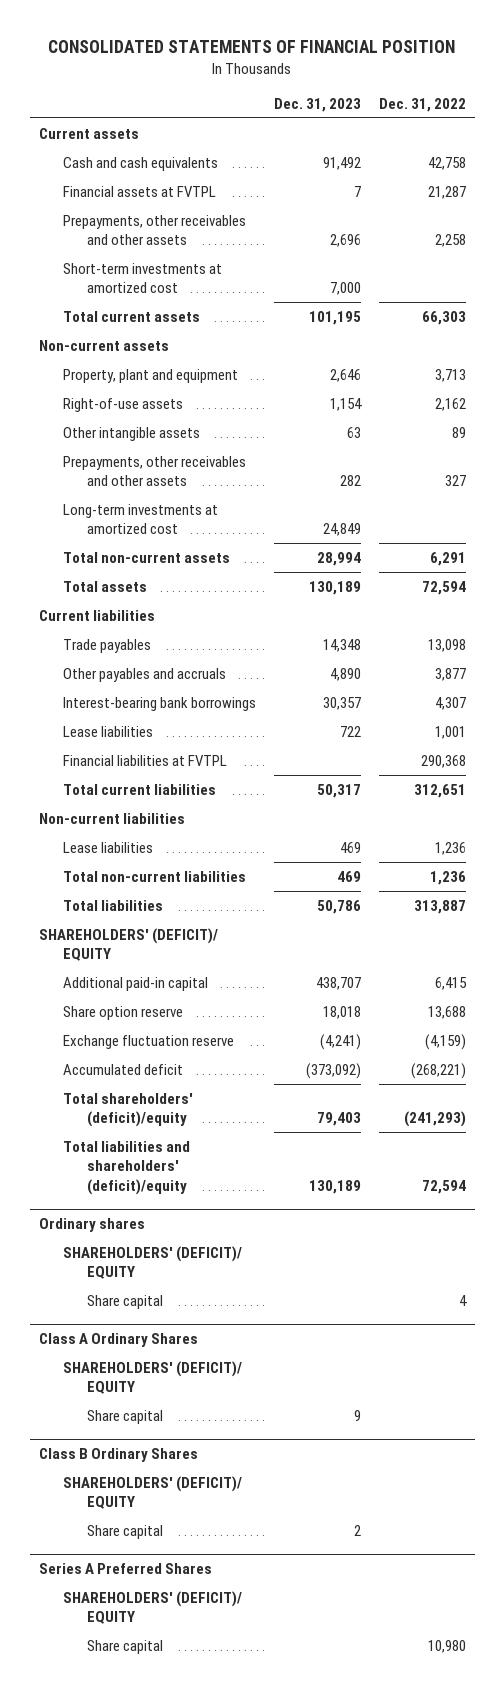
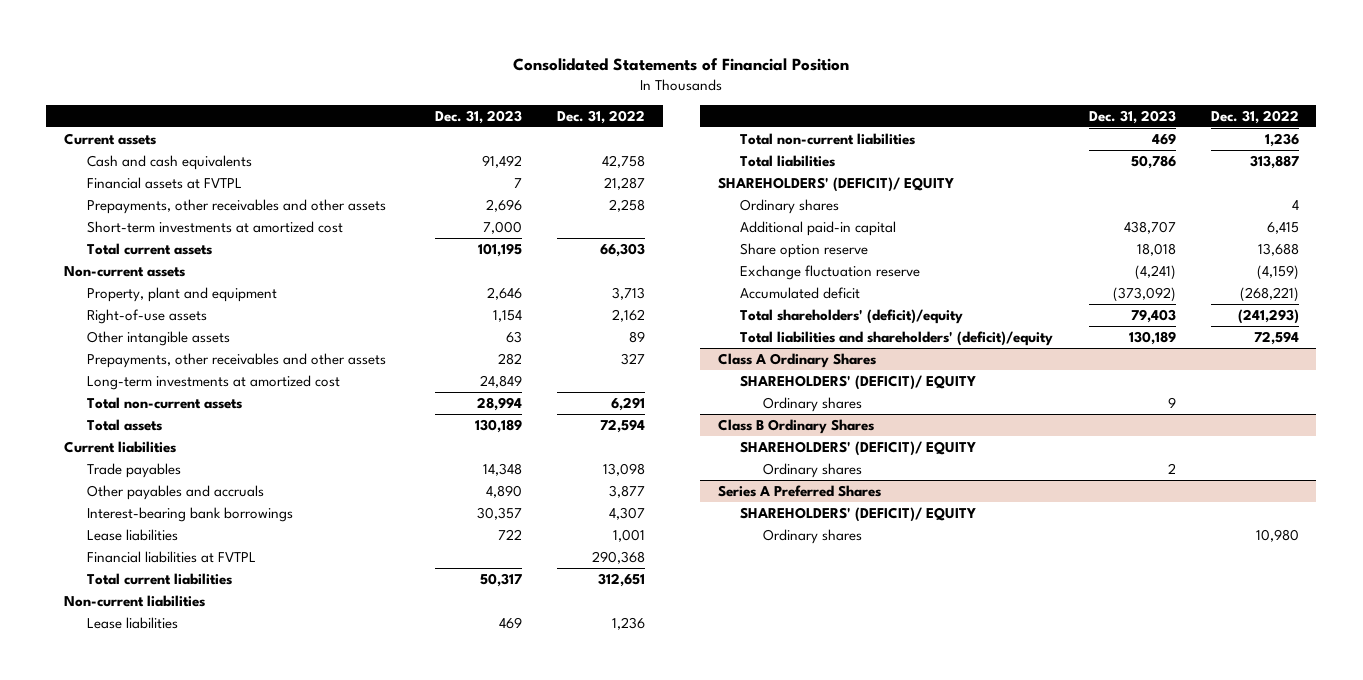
[48,40,456,54] CONSOLIDATED STATEMENTS OF FINANCIAL POSITION -> [513,57,850,71] Consolidated Statements of Financial Position
none -> [740,199,840,215] Ordinary shares
[38,1218,145,1233] Ordinary shares -> none
[62,1245,242,1280] SHAREHOLDERS' (DEFICIT)/ EQUITY -> none
[86,1294,163,1309] Share capital -> none
[86,1409,163,1424] Share capital -> [763,397,863,413] Ordinary shares
[86,1524,163,1539] Share capital -> [763,463,863,479] Ordinary shares
[86,1639,163,1654] Share capital -> [763,529,863,545] Ordinary shares

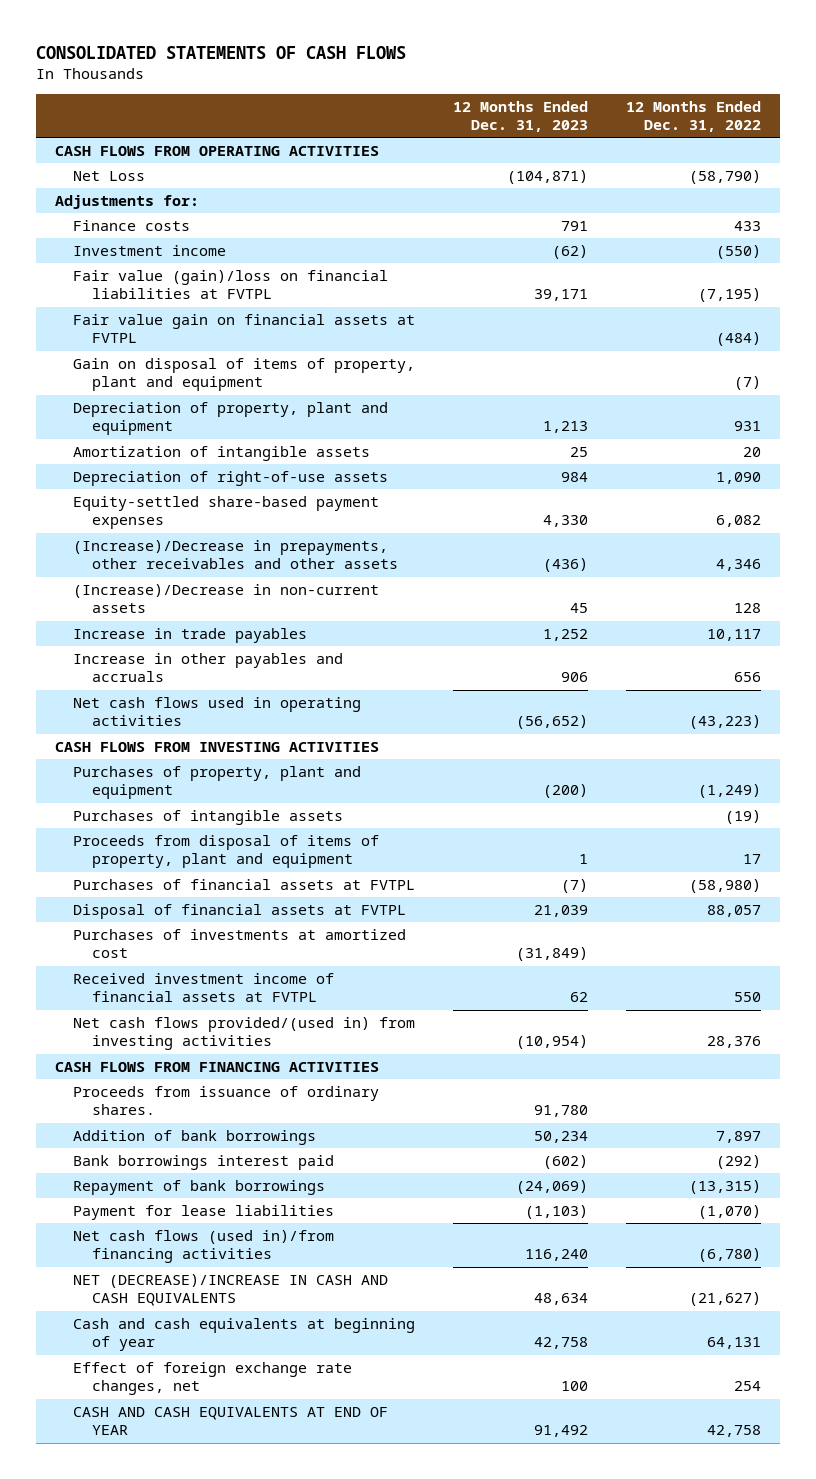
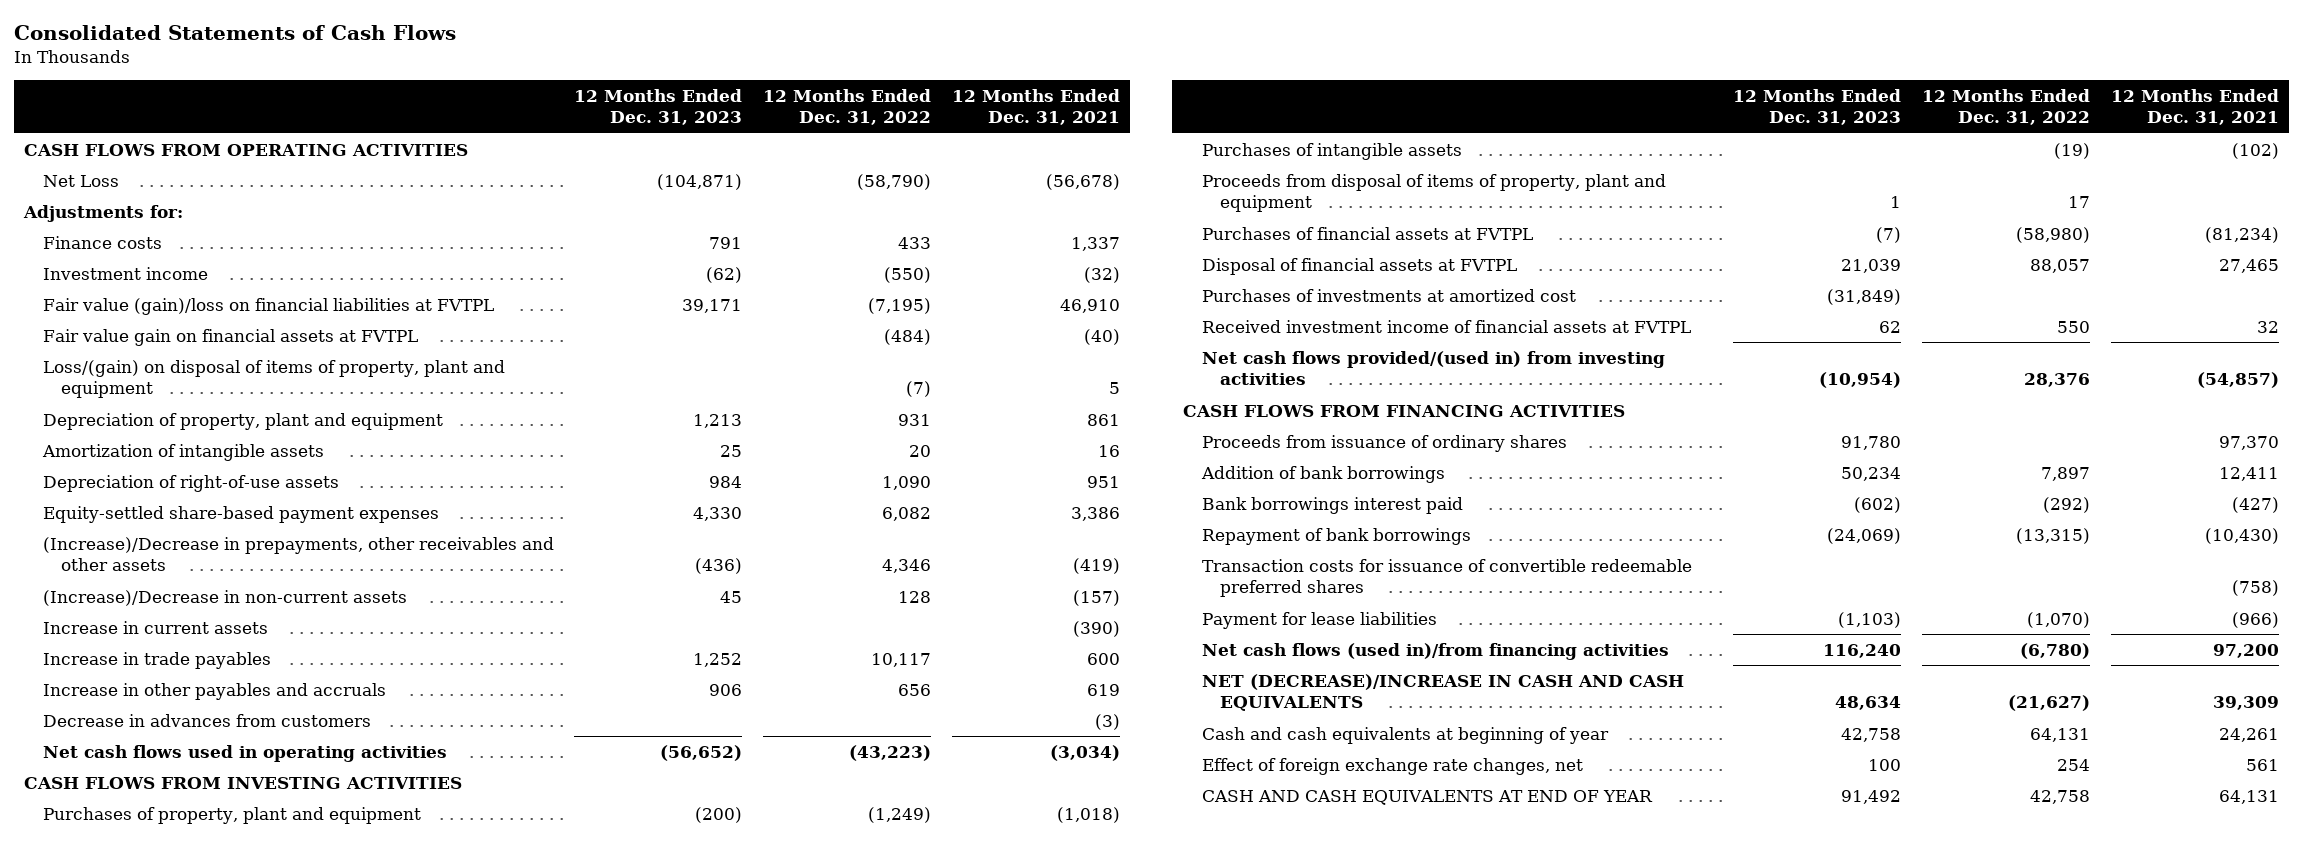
[35,45,406,59] CONSOLIDATED STATEMENTS OF CASH FLOWS -> [13,24,456,40] Consolidated Statements of Cash Flows
none -> [951,88,1120,125] 12 Months Ended Dec. 31, 2021
[73,357,416,392] Gain on disposal of items of property, plant and equipment -> [42,359,505,399] Loss/(gain) on disposal of items of property, plant and equipment
none -> [42,620,268,634] Increase in current assets
none -> [42,713,371,727] Decrease in advances from customers
[73,1085,380,1116] Proceeds from issuance of ordinary shares. -> [1201,434,1567,452] Proceeds from issuance of ordinary shares
none -> [1201,558,1692,598] Transaction costs for issuance of convertible redeemable preferred shares

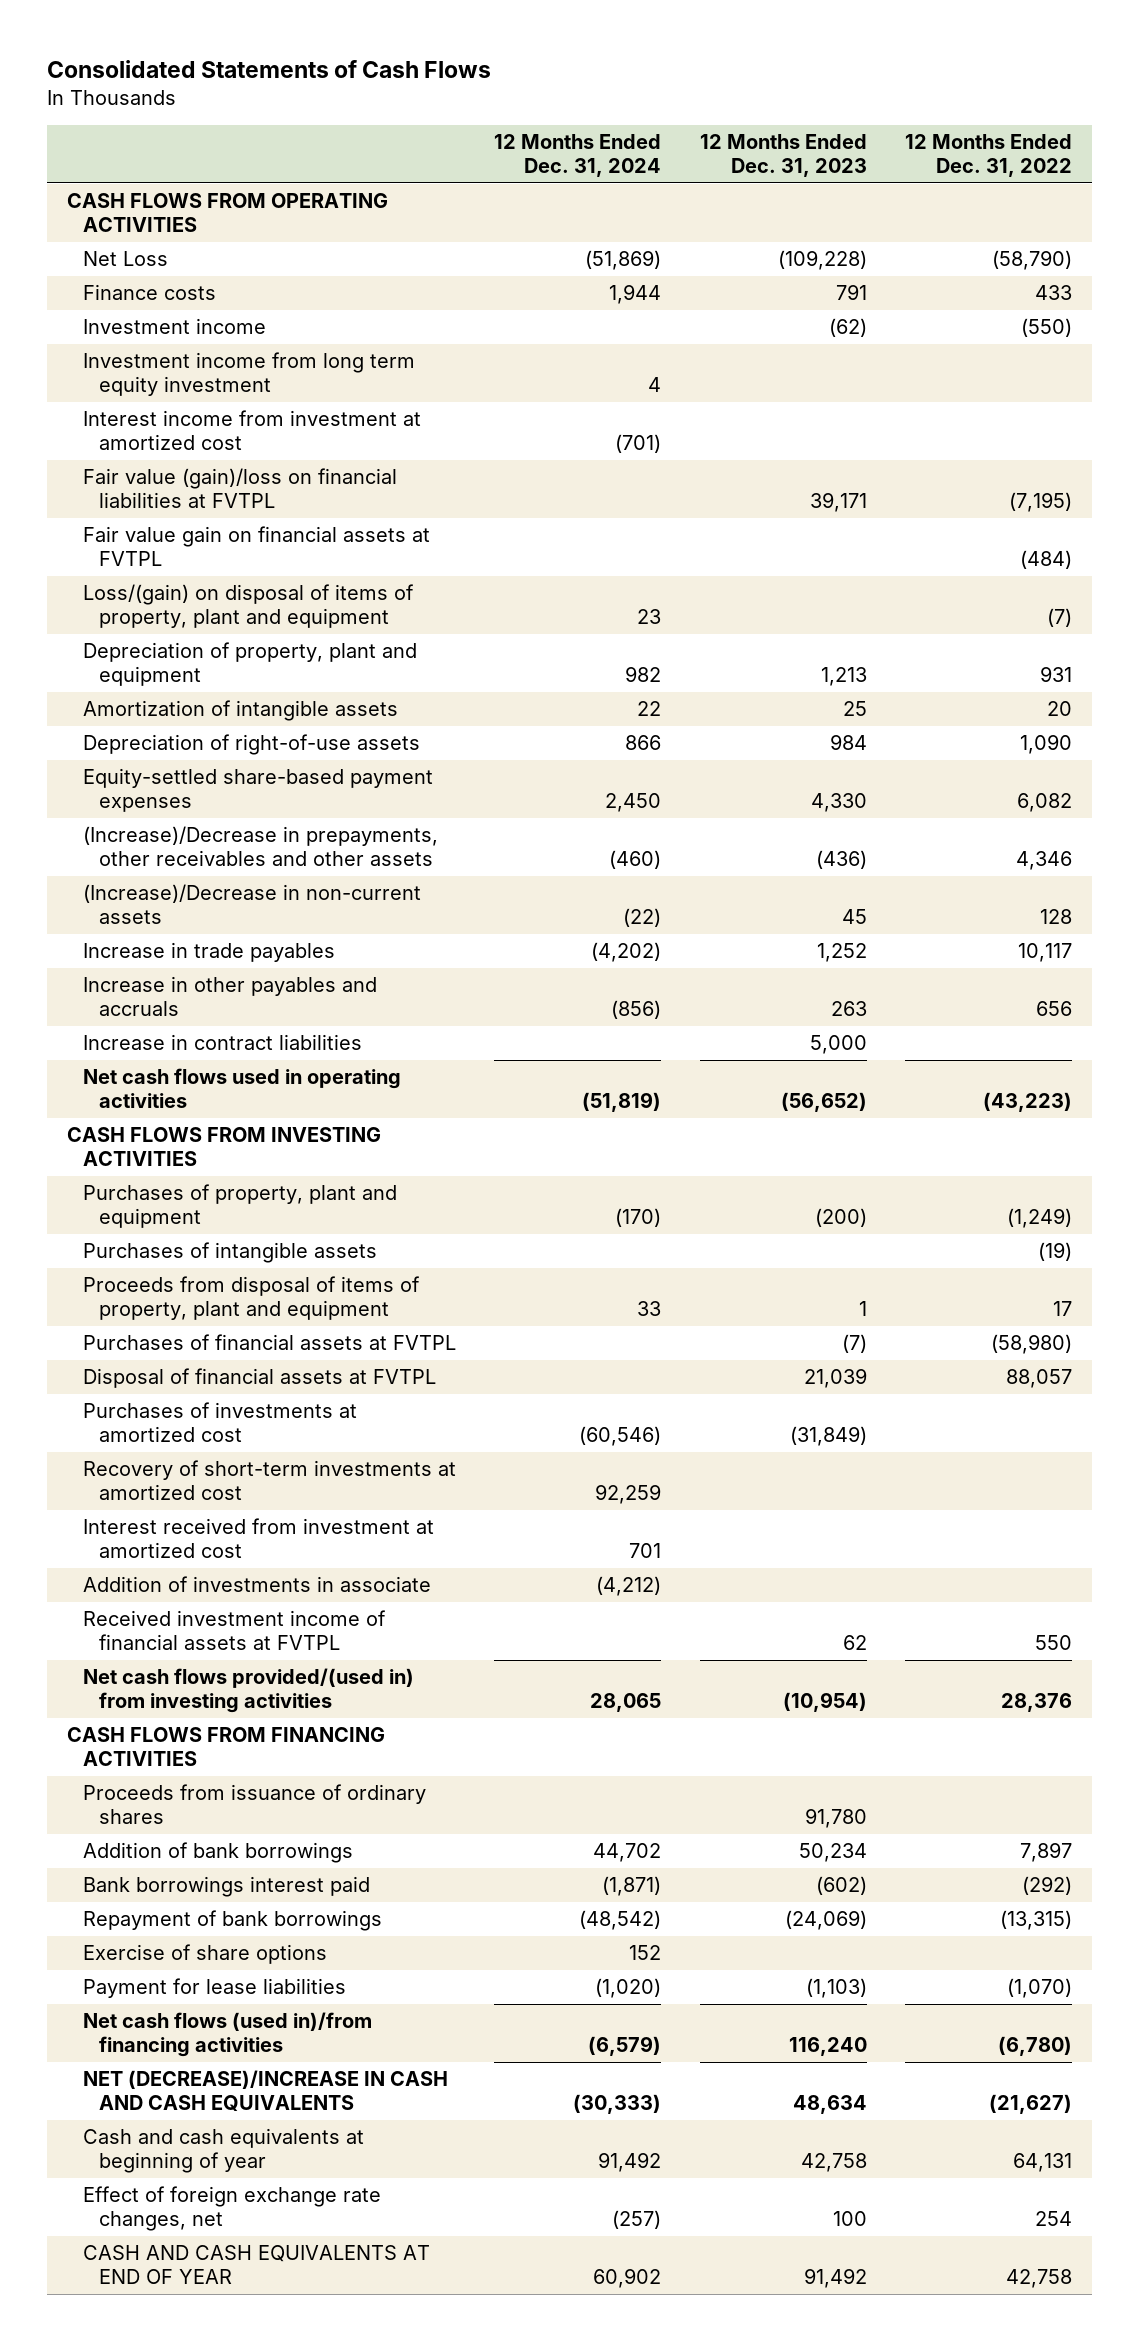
[951,88,1120,125] 12 Months Ended Dec. 31, 2021 -> none
none -> [494,133,662,177] 12 Months Ended Dec. 31, 2024
[22,204,183,222] Adjustments for: -> none
[657,173,743,190] (104,871) -> [777,250,867,271] (109,228)
none -> [82,352,415,397] Investment income from long term equity investment
none -> [82,410,421,451] Interest income from investment at amortized cost
[42,620,268,634] Increase in current assets -> none
[42,713,371,727] Decrease in advances from customers -> none
[709,683,743,696] 906 -> [830,1001,867,1017] 263
none -> [82,1034,362,1051] Increase in contract liabilities
none -> [82,1460,456,1501] Recovery of short-term investments at amortized cost
none -> [82,1518,434,1559] Interest received from investment at amortized cost
none -> [82,1576,431,1593] Addition of investments in associate
[1201,558,1692,598] Transaction costs for issuance of convertible redeemable preferred shares -> none
none -> [82,1944,327,1965] Exercise of share options

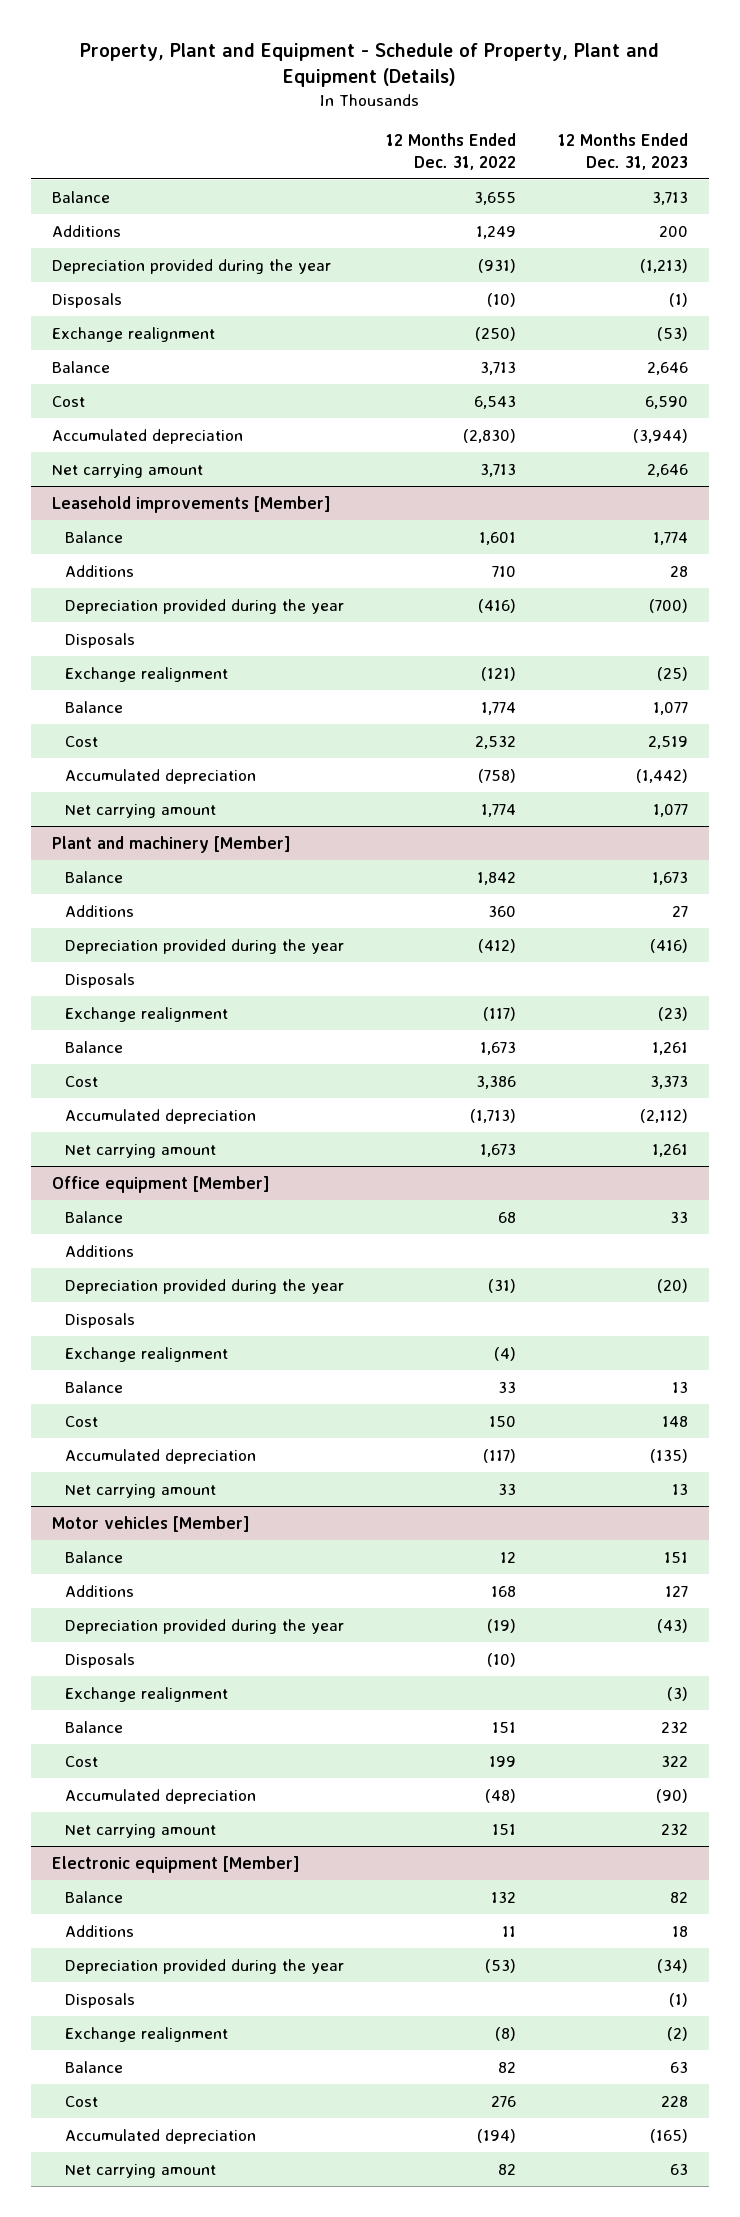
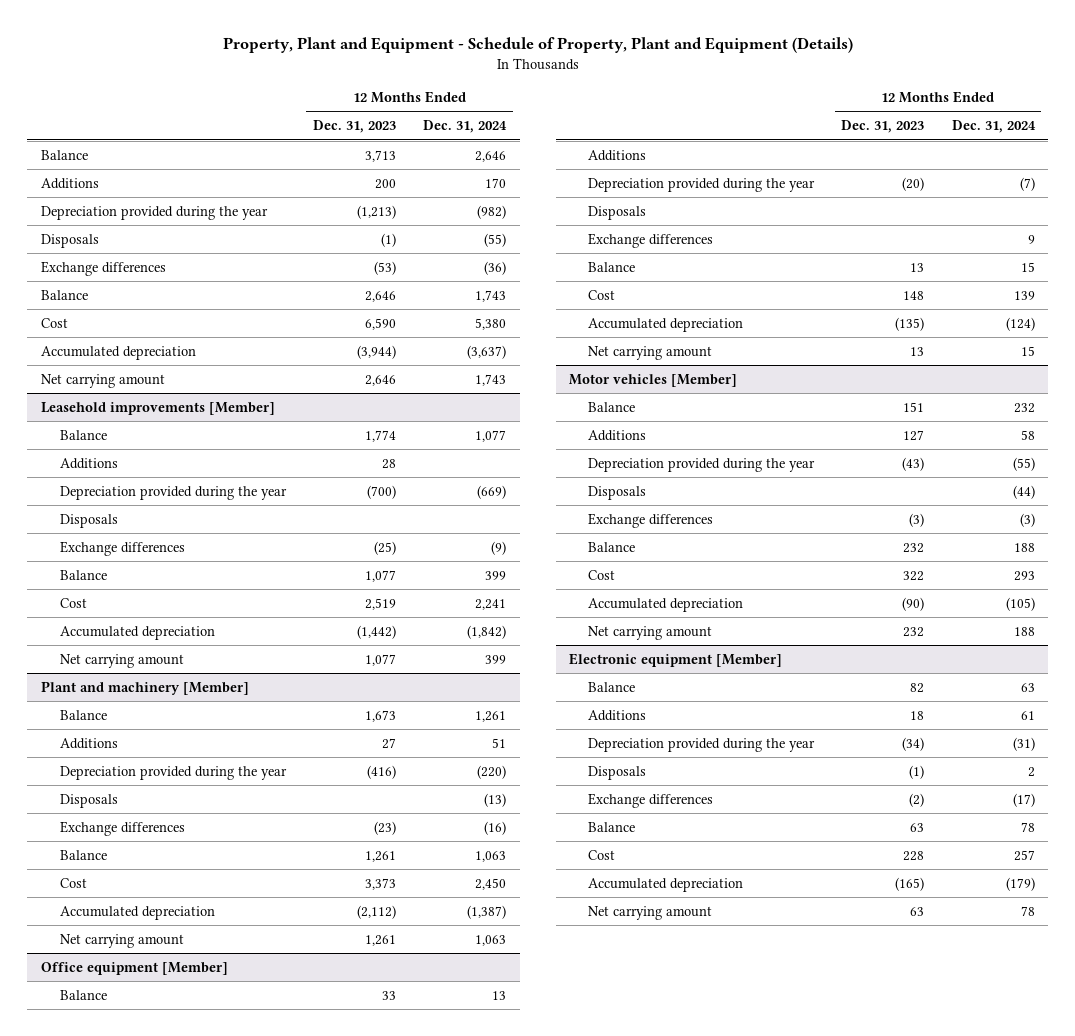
[386,133,517,170] 12 Months Ended Dec. 31, 2022 -> none
none -> [423,120,508,134] Dec. 31, 2024
[51,326,215,342] Exchange realignment -> [40,260,166,276] Exchange differences
[64,666,228,682] Exchange realignment -> [59,540,185,556] Exchange differences
[64,1006,228,1022] Exchange realignment -> [59,820,185,836] Exchange differences
[64,1346,228,1362] Exchange realignment -> [588,232,714,248] Exchange differences
[64,1686,228,1702] Exchange realignment -> [588,512,714,528] Exchange differences
[64,2026,228,2042] Exchange realignment -> [588,792,714,808] Exchange differences

